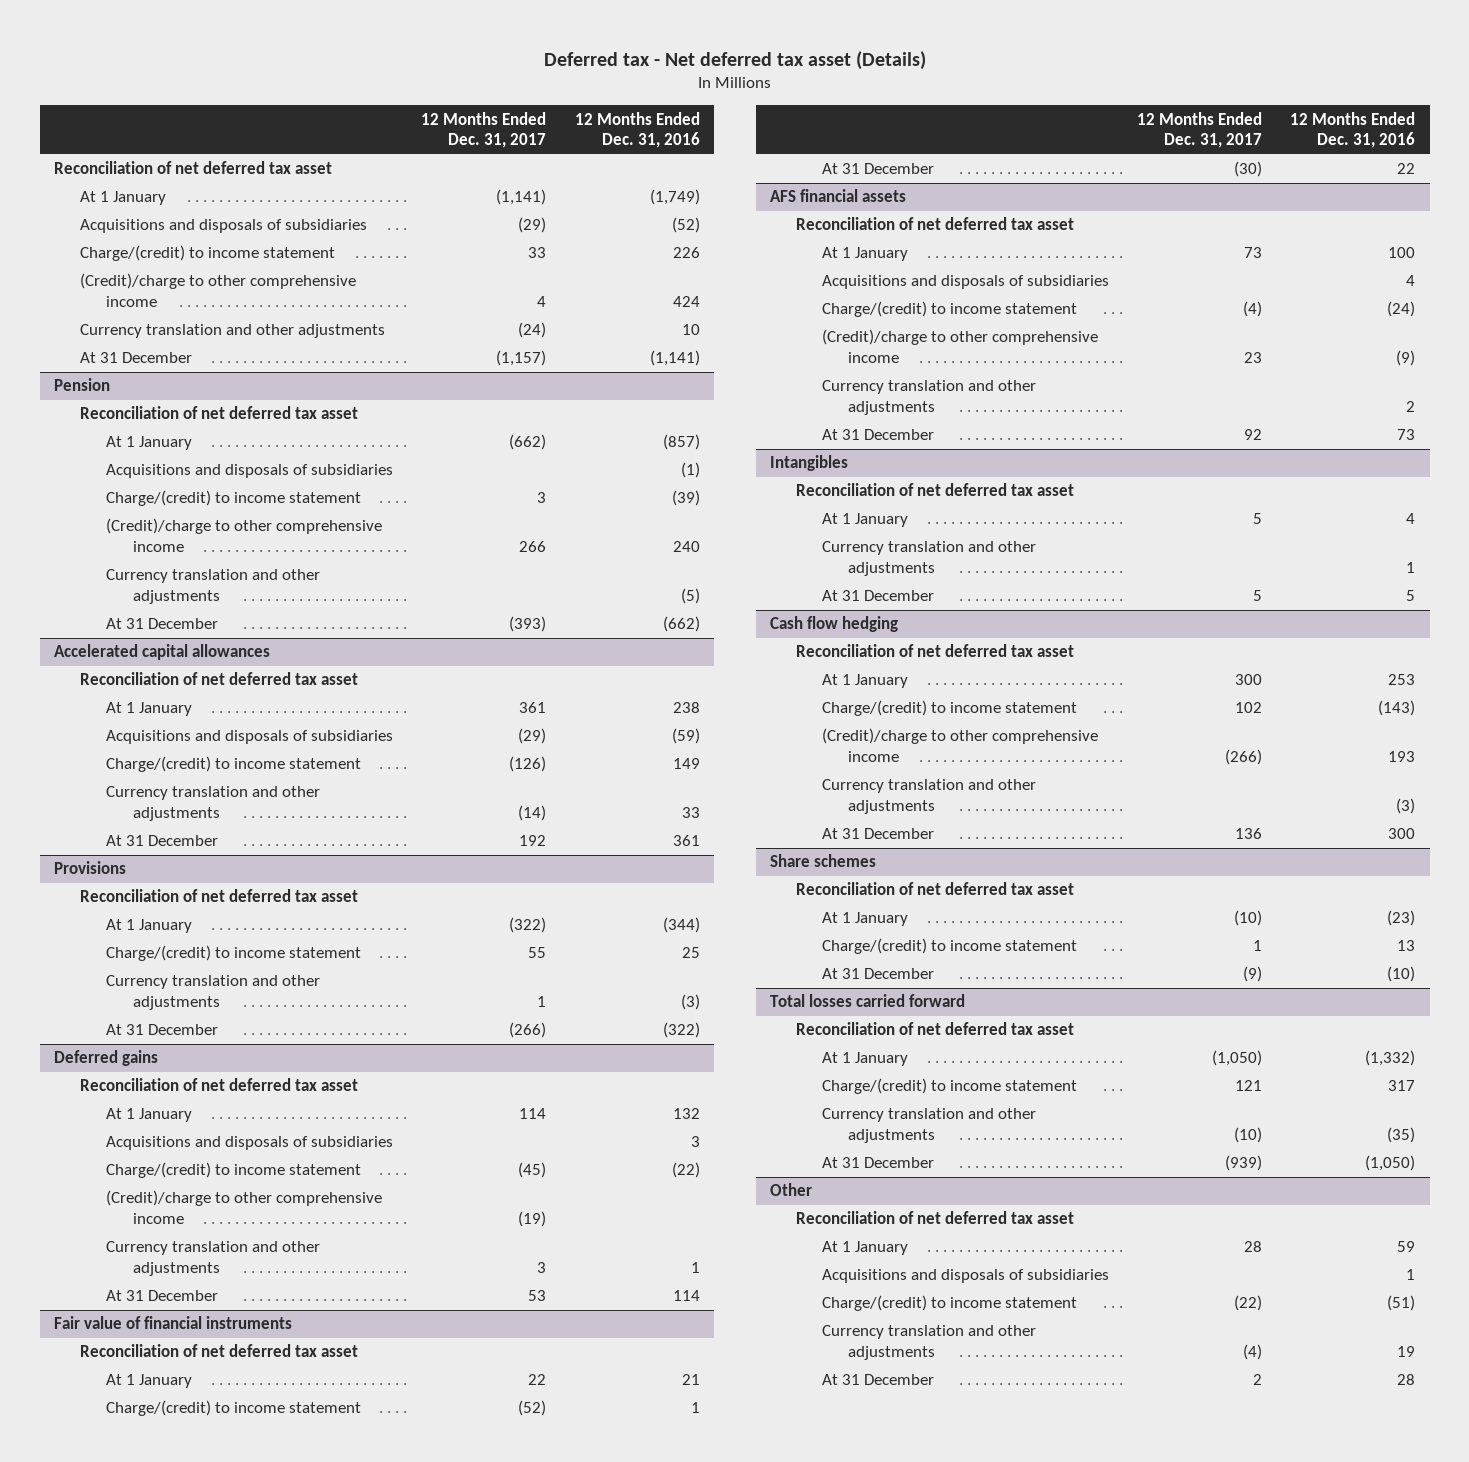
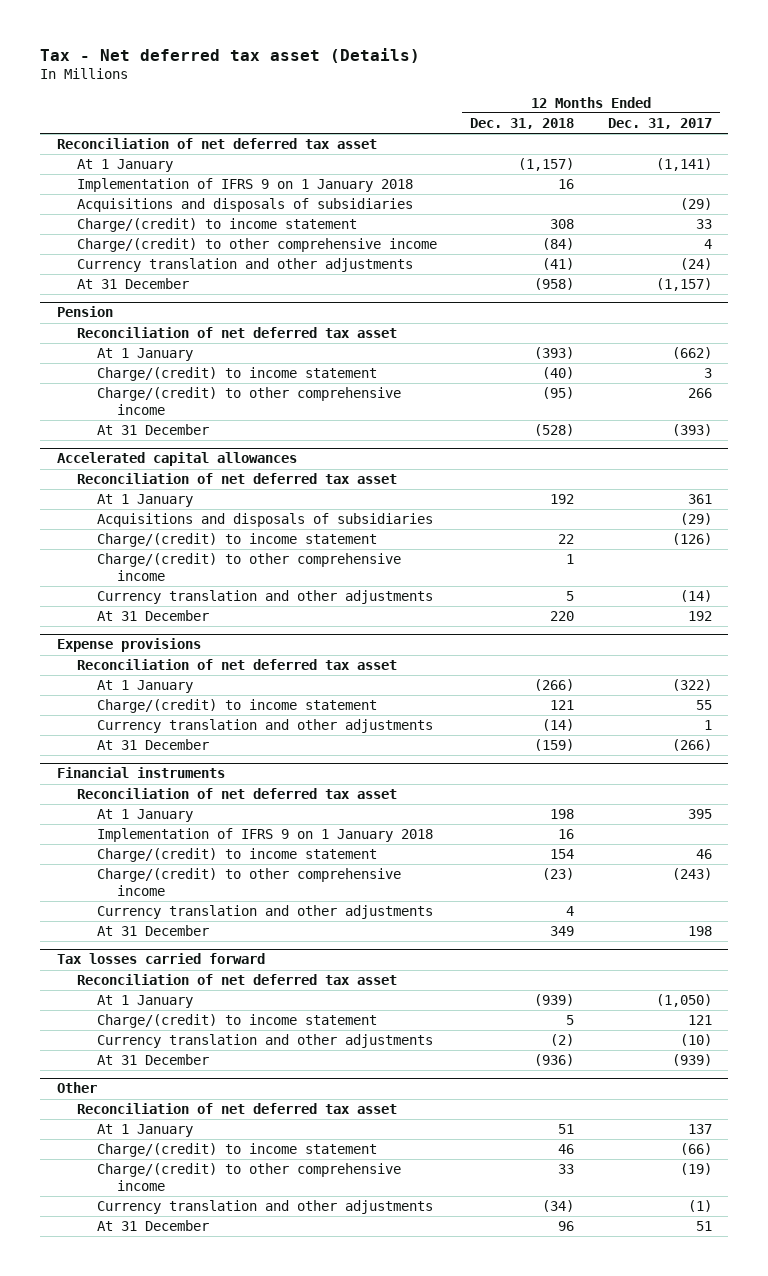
[543,50,926,70] Deferred tax - Net deferred tax asset (Details) -> [40,47,421,63] Tax - Net deferred tax asset (Details)
[574,111,700,149] 12 Months Ended Dec. 31, 2016 -> none
none -> [470,117,575,129] Dec. 31, 2018
none -> [76,178,413,193] Implementation of IFRS 9 on 1 January 2018
[80,273,357,308] (Credit)/charge to other comprehensive income -> [76,238,437,253] Charge/(credit) to other comprehensive income
[106,464,394,479] Acquisitions and disposals of subsidiaries -> none
[106,569,321,605] Currency translation and other adjustments -> none
[106,518,383,553] (Credit)/charge to other comprehensive income -> [96,387,401,415] Charge/(credit) to other comprehensive income
none -> [96,553,401,581] Charge/(credit) to other comprehensive income
[53,861,126,875] Provisions -> [56,638,201,653] Expense provisions
[53,1050,158,1067] Deferred gains -> none
[80,1078,359,1092] Reconciliation of net deferred tax asset -> none
[106,1108,193,1123] At 1 January -> none
[106,1136,394,1151] Acquisitions and disposals of subsidiaries -> none
[106,1162,362,1179] Charge/(credit) to income statement -> none
[106,1190,383,1225] (Credit)/charge to other comprehensive income -> none
[106,1241,321,1277] Currency translation and other adjustments -> none
[106,1290,219,1302] At 31 December -> none
[80,1344,359,1358] Reconciliation of net deferred tax asset -> none
[106,1374,193,1389] At 1 January -> none
[106,1400,362,1417] Charge/(credit) to income statement -> none
[822,163,935,175] At 31 December -> none
[769,189,906,203] AFS financial assets -> none
[795,217,1074,231] Reconciliation of net deferred tax asset -> none
[822,247,909,262] At 1 January -> none
[822,275,1110,290] Acquisitions and disposals of subsidiaries -> none
[822,301,1078,318] Charge/(credit) to income statement -> none
[822,329,1099,364] (Credit)/charge to other comprehensive income -> none
[822,380,1037,416] Currency translation and other adjustments -> none
[822,429,935,441] At 31 December -> none
[769,455,848,472] Intangibles -> none
[795,483,1074,497] Reconciliation of net deferred tax asset -> none
[822,513,909,528] At 1 January -> none
[822,541,1037,577] Currency translation and other adjustments -> none
[822,590,935,602] At 31 December -> none
[769,616,898,633] Cash flow hedging -> none
[53,1316,292,1330] Fair value of financial instruments -> [56,767,225,779] Financial instruments
[1235,674,1263,686] 300 -> [687,809,712,820] 395
none -> [96,828,433,843] Implementation of IFRS 9 on 1 January 2018
[1235,702,1263,714] 102 -> [695,849,712,860] 46
[822,728,1099,763] (Credit)/charge to other comprehensive income -> [96,868,401,896] Charge/(credit) to other comprehensive income
[1225,749,1263,766] (266) -> [671,868,712,881] (243)
[769,854,876,868] Share schemes -> none
[795,882,1074,896] Reconciliation of net deferred tax asset -> none
[822,912,909,927] At 1 January -> none
[822,938,1078,955] Charge/(credit) to income statement -> none
[822,968,935,980] At 31 December -> none
[1235,828,1263,840] 136 -> [687,926,712,937] 198
[769,994,965,1008] Total losses carried forward -> [56,953,265,965] Tax losses carried forward
[822,1269,1110,1284] Acquisitions and disposals of subsidiaries -> none
[1244,1241,1263,1253] 28 -> [687,1124,712,1135] 137
[1234,1295,1263,1312] (22) -> [679,1143,712,1156] (66)
none -> [96,1163,401,1191] Charge/(credit) to other comprehensive income
[1243,1344,1263,1361] (4) -> [687,1200,712,1213] (1)
[1253,1374,1263,1386] 2 -> [695,1221,712,1232] 51

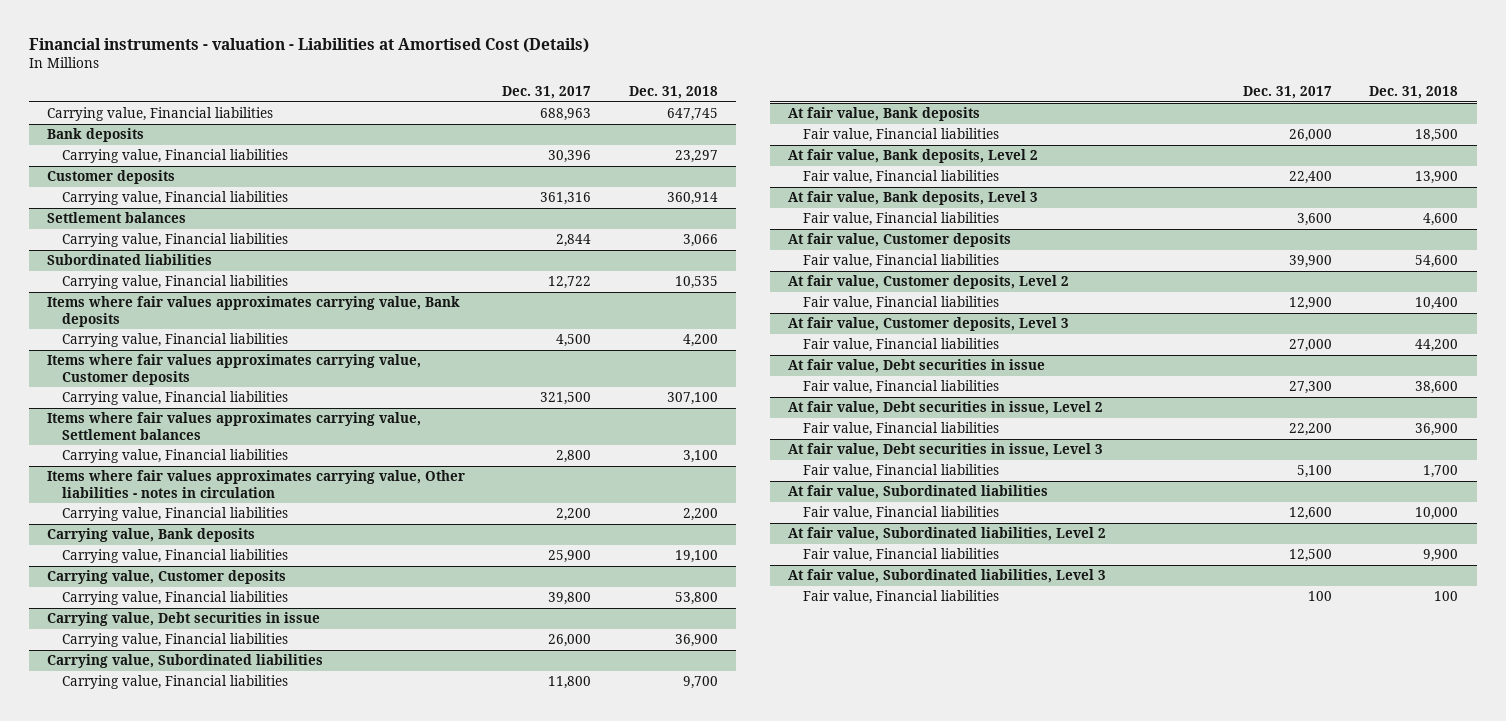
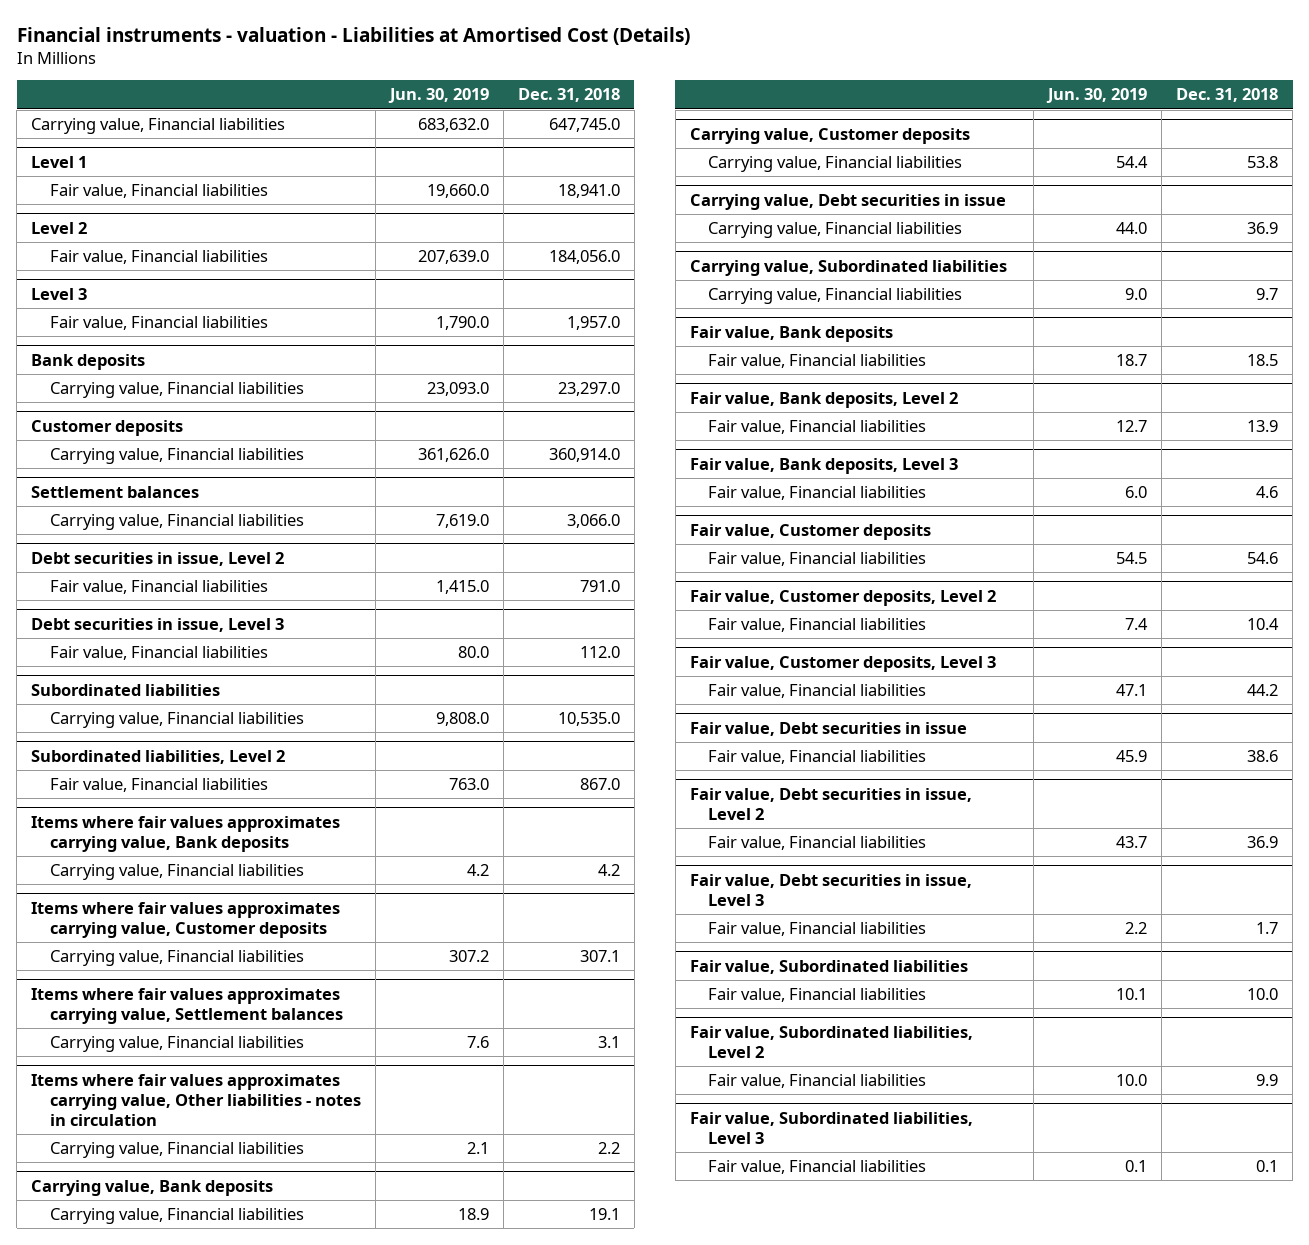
[502,86,592,100] Dec. 31, 2017 -> none
none -> [387,88,489,104] Jun. 30, 2019
[666,108,718,122] 647,745 -> [548,118,620,133] 647,745.0
none -> [31,156,88,169] Level 1
none -> [49,184,268,199] Fair value, Financial liabilities
none -> [31,222,88,235] Level 2
none -> [49,250,268,265] Fair value, Financial liabilities
none -> [31,288,88,301] Level 3
none -> [49,316,268,331] Fair value, Financial liabilities
[674,150,718,164] 23,297 -> [557,382,620,397] 23,297.0
[666,192,718,206] 360,914 -> [548,448,620,463] 360,914.0
[682,234,718,248] 3,066 -> [566,514,620,529] 3,066.0
none -> [31,552,285,567] Debt securities in issue, Level 2
none -> [49,580,268,595] Fair value, Financial liabilities
none -> [31,618,285,633] Debt securities in issue, Level 3
none -> [49,646,268,661] Fair value, Financial liabilities
[674,276,718,290] 10,535 -> [557,712,620,727] 10,535.0
none -> [31,750,286,765] Subordinated liabilities, Level 2
none -> [49,778,268,793] Fair value, Financial liabilities
[682,334,718,348] 4,200 -> [597,864,620,877] 4.2
[666,392,718,406] 307,100 -> [579,950,620,963] 307.1
[682,450,718,464] 3,100 -> [597,1036,620,1049] 3.1
[682,508,718,522] 2,200 -> [597,1142,620,1155] 2.2
[674,550,718,564] 19,100 -> [588,1208,620,1221] 19.1
[674,592,718,606] 53,800 -> [1247,156,1279,169] 53.8
[674,634,718,648] 36,900 -> [1247,222,1279,235] 36.9
[682,676,718,690] 9,700 -> [1256,288,1279,301] 9.7
[788,107,981,122] At fair value, Bank deposits -> [689,326,893,343] Fair value, Bank deposits
[1415,129,1459,143] 18,500 -> [1247,354,1279,367] 18.5
[788,149,1039,164] At fair value, Bank deposits, Level 2 -> [689,392,958,409] Fair value, Bank deposits, Level 2
[1415,171,1459,185] 13,900 -> [1247,420,1279,433] 13.9
[788,191,1039,206] At fair value, Bank deposits, Level 3 -> [689,458,958,475] Fair value, Bank deposits, Level 3
[1423,213,1459,227] 4,600 -> [1256,486,1279,499] 4.6
[788,233,1012,248] At fair value, Customer deposits -> [689,524,931,541] Fair value, Customer deposits
[1415,255,1459,269] 54,600 -> [1247,552,1279,565] 54.6
[788,275,1070,290] At fair value, Customer deposits, Level 2 -> [689,590,996,607] Fair value, Customer deposits, Level 2
[1415,297,1459,311] 10,400 -> [1247,618,1280,631] 10.4
[788,317,1070,332] At fair value, Customer deposits, Level 3 -> [689,656,996,673] Fair value, Customer deposits, Level 3
[1415,339,1459,353] 44,200 -> [1247,684,1279,697] 44.2
[788,359,1046,374] At fair value, Debt securities in issue -> [689,722,967,737] Fair value, Debt securities in issue
[1415,381,1459,395] 38,600 -> [1247,750,1279,763] 38.6
[788,401,1104,416] At fair value, Debt securities in issue, Level 2 -> [689,788,972,820] Fair value, Debt securities in issue, Level 2
[1415,423,1459,437] 36,900 -> [1247,836,1279,849] 36.9
[788,443,1104,458] At fair value, Debt securities in issue, Level 3 -> [689,874,972,906] Fair value, Debt securities in issue, Level 3
[1423,465,1459,479] 1,700 -> [1256,922,1279,935] 1.7
[788,485,1049,500] At fair value, Subordinated liabilities -> [689,960,968,975] Fair value, Subordinated liabilities
[1415,507,1459,521] 10,000 -> [1247,988,1279,1001] 10.0
[788,527,1107,542] At fair value, Subordinated liabilities, Level 2 -> [689,1026,973,1058] Fair value, Subordinated liabilities, Level 2
[1423,549,1459,563] 9,900 -> [1256,1074,1279,1087] 9.9
[788,569,1107,584] At fair value, Subordinated liabilities, Level 3 -> [689,1112,973,1144] Fair value, Subordinated liabilities, Level 3
[1434,591,1459,602] 100 -> [1256,1160,1279,1173] 0.1

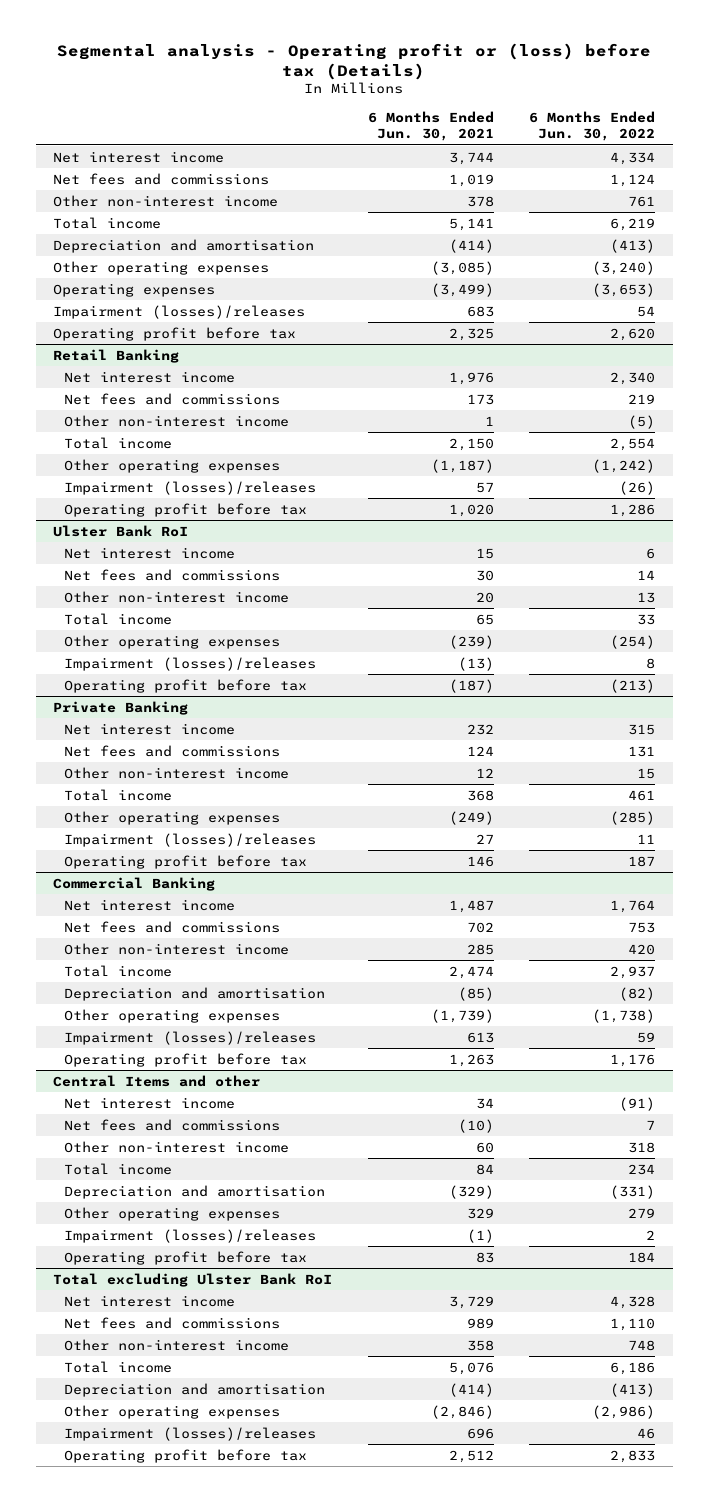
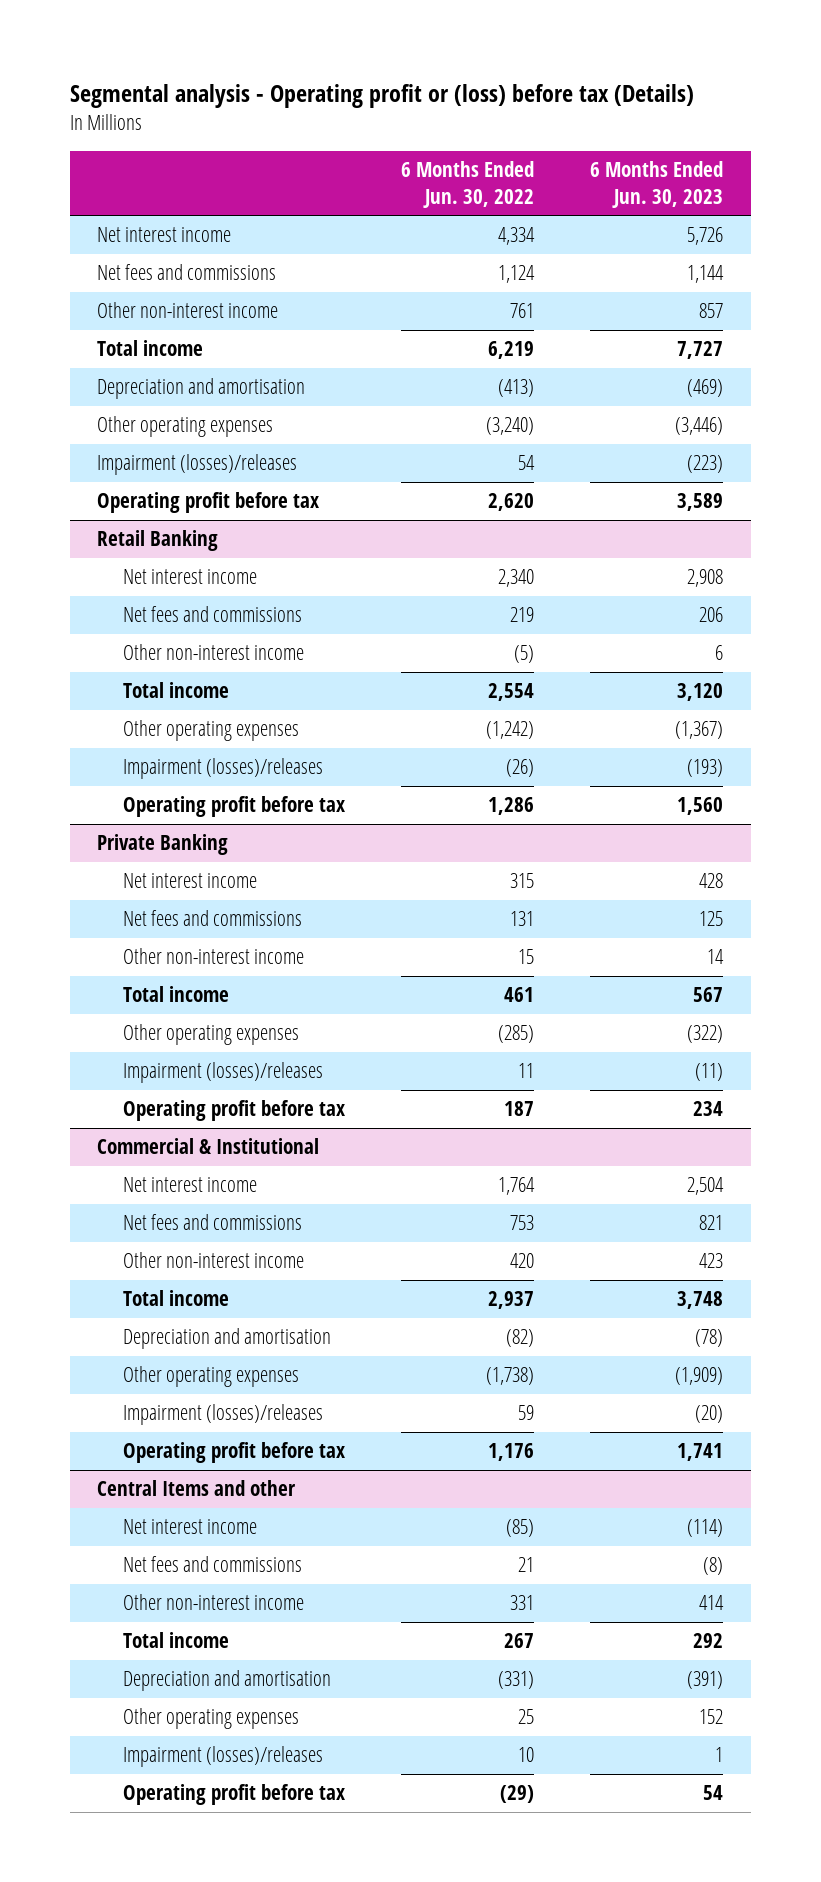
[367,111,494,142] 6 Months Ended Jun. 30, 2021 -> none
none -> [590,160,724,208] 6 Months Ended Jun. 30, 2023
[53,282,216,297] Operating expenses -> none
[53,524,189,537] Ulster Bank RoI -> none
[63,546,235,559] Net interest income -> none
[63,568,280,581] Net fees and commissions -> none
[63,590,289,603] Other non-interest income -> none
[63,612,172,625] Total income -> none
[63,634,280,649] Other operating expenses -> none
[63,656,316,671] Impairment (losses)/releases -> none
[63,678,307,693] Operating profit before tax -> none
[53,876,216,891] Commercial Banking -> none
none -> [97,1138,320,1155] Commercial & Institutional
[618,1096,655,1111] (91) -> [506,1519,535,1538] (85)
[645,1119,655,1130] 7 -> [518,1557,535,1573] 21
[627,1141,655,1153] 318 -> [510,1595,535,1611] 331
[627,1163,655,1175] 234 -> [504,1633,535,1649] 267
[53,1272,333,1287] Total excluding Ulster Bank RoI -> none
[63,1294,235,1307] Net interest income -> none
[63,1316,280,1329] Net fees and commissions -> none
[63,1338,289,1351] Other non-interest income -> none
[63,1360,172,1373] Total income -> none
[63,1382,325,1397] Depreciation and amortisation -> none
[63,1404,280,1419] Other operating expenses -> none
[63,1426,316,1441] Impairment (losses)/releases -> none
[63,1448,307,1463] Operating profit before tax -> none
[627,1207,655,1218] 279 -> [518,1709,535,1725] 25
[645,1229,655,1240] 2 -> [518,1747,535,1763] 10
[627,1251,655,1263] 184 -> [500,1785,535,1804] (29)

